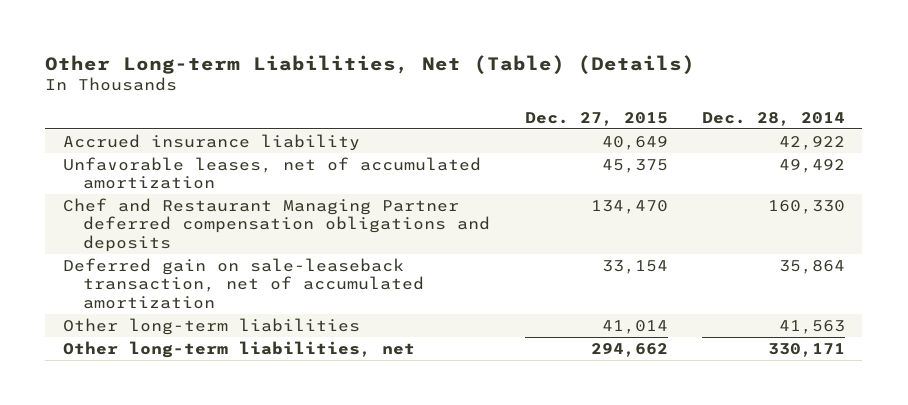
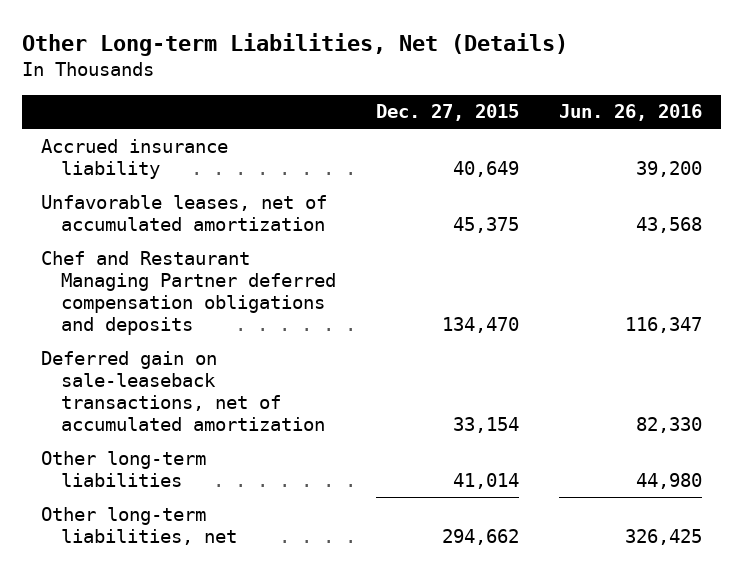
[45,54,696,74] Other Long-term Liabilities, Net (Table) (Details) -> [21,32,568,56] Other Long-term Liabilities, Net (Details)
[702,111,846,126] Dec. 28, 2014 -> none
none -> [558,104,702,122] Jun. 26, 2016
[62,257,425,309] Deferred gain on sale-leaseback transaction, net of accumulated amortization -> [41,350,325,431] Deferred gain on sale-leaseback transactions, net of accumulated amortization

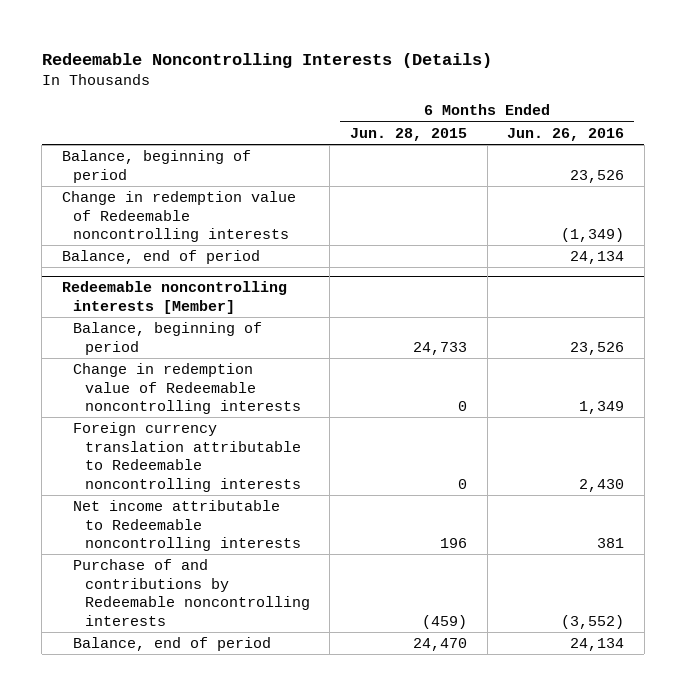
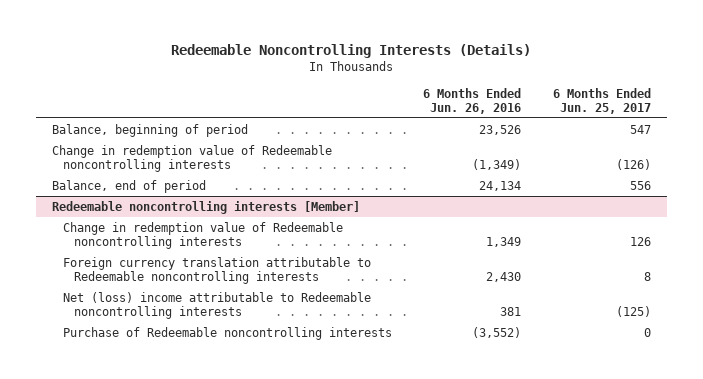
[350,127,468,141] Jun. 28, 2015 -> none
none -> [552,87,651,114] 6 Months Ended Jun. 25, 2017
[73,322,263,355] Balance, beginning of period -> none
[73,637,272,652] Balance, end of period -> none
[73,500,301,552] Net income attributable to Redeemable noncontrolling interests -> [62,291,371,319] Net (loss) income attributable to Redeemable noncontrolling interests
[73,559,310,626] Purchase of and contributions by Redeemable noncontrolling interests -> [62,326,392,340] Purchase of Redeemable noncontrolling interests

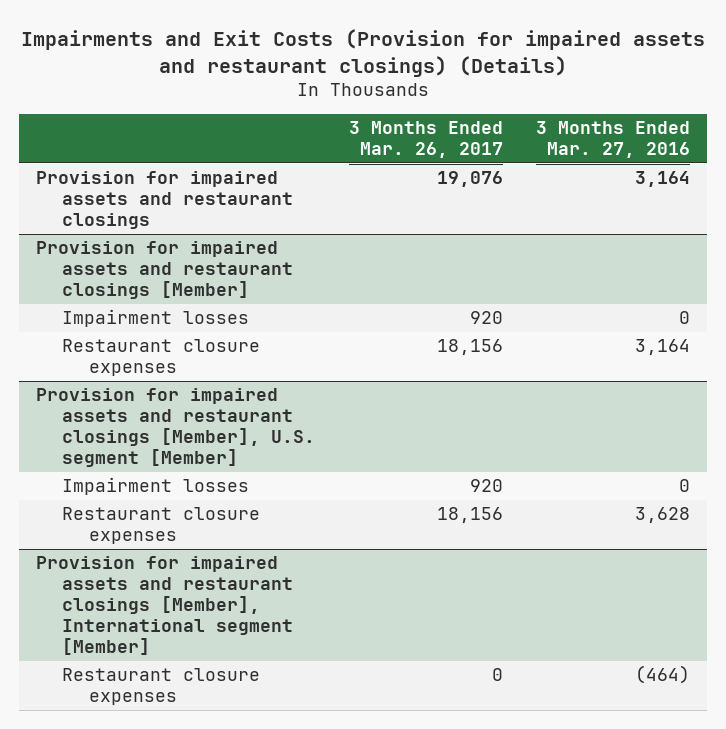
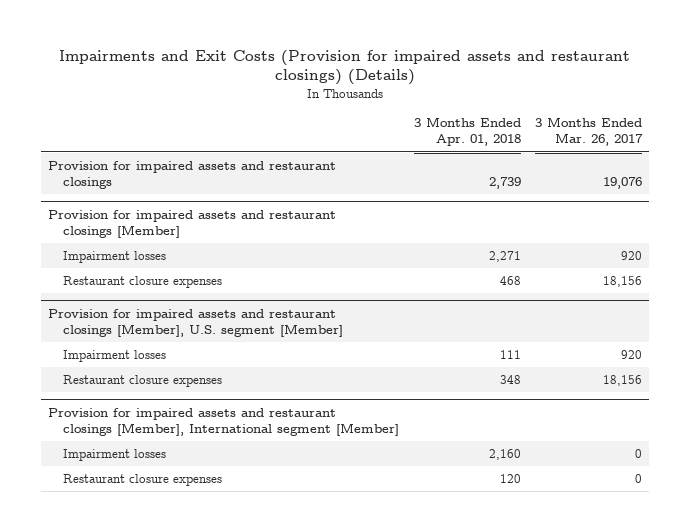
[536,121,691,158] 3 Months Ended Mar. 27, 2016 -> none
none -> [413,117,521,147] 3 Months Ended Apr. 01, 2018
none -> [63,449,167,462] Impairment losses

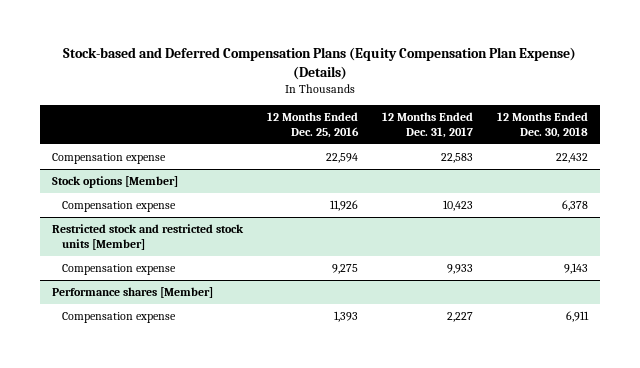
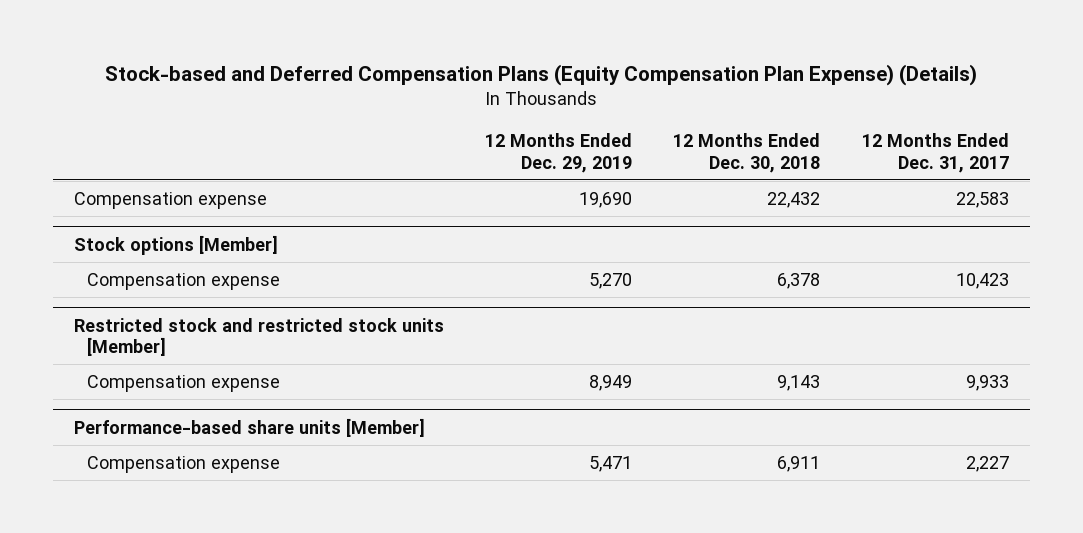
[267,111,360,138] 12 Months Ended Dec. 25, 2016 -> none
none -> [485,132,633,173] 12 Months Ended Dec. 29, 2019
[51,286,213,298] Performance shares [Member] -> [73,417,425,437] Performance-based share units [Member]

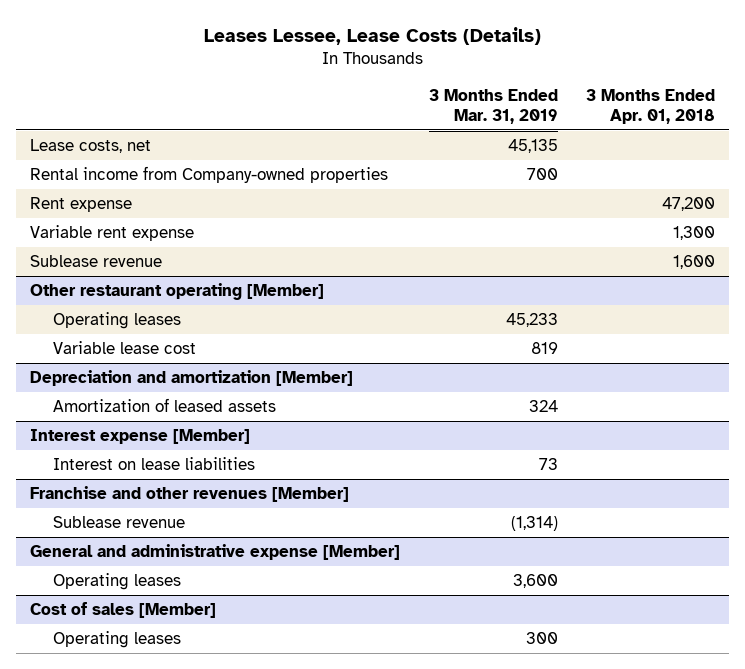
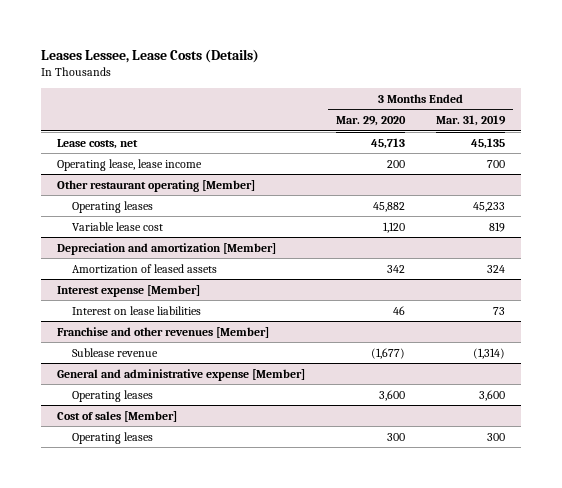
[585,88,715,124] 3 Months Ended Apr. 01, 2018 -> none
none -> [336,116,407,127] Mar. 29, 2020
[30,166,389,184] Rental income from Company-owned properties -> none
[30,197,133,213] Rent expense -> none
[30,225,195,242] Variable rent expense -> none
[30,255,163,268] Sublease revenue -> none
none -> [56,158,202,171] Operating lease, lease income

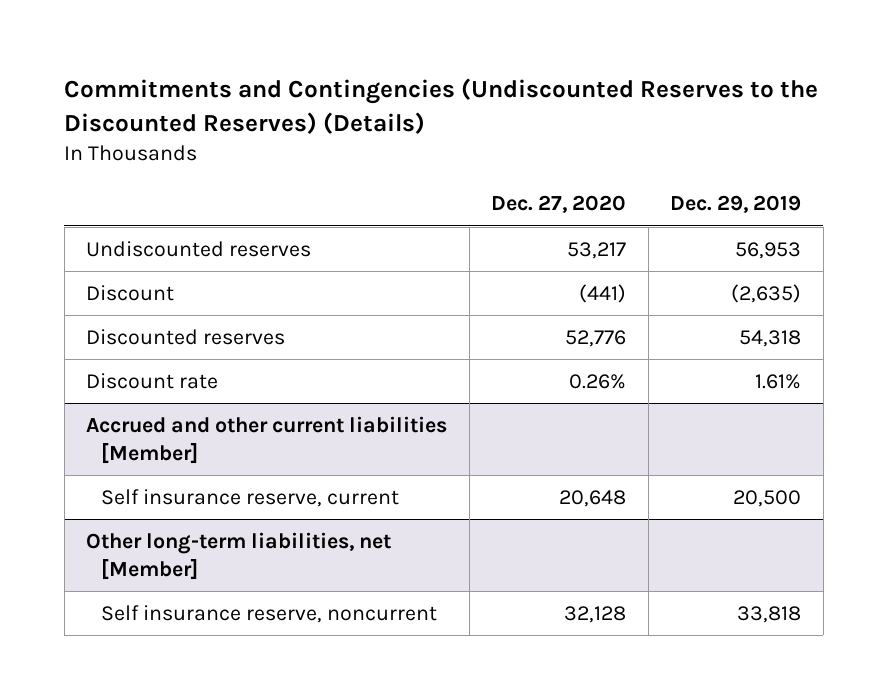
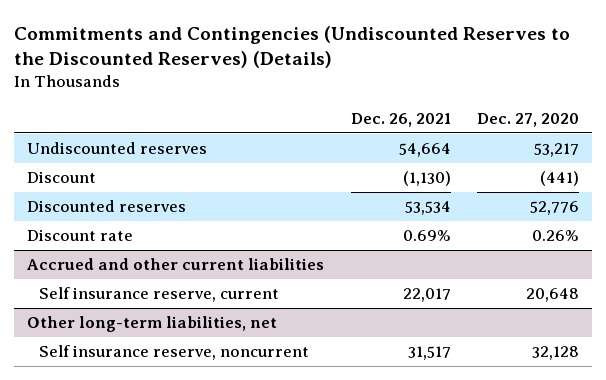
[670,195,802,214] Dec. 29, 2019 -> none
none -> [350,112,451,127] Dec. 26, 2021
[86,415,448,464] Accrued and other current liabilities [Member] -> [27,258,325,271] Accrued and other current liabilities
[86,531,392,580] Other long-term liabilities, net [Member] -> [27,316,278,333] Other long-term liabilities, net

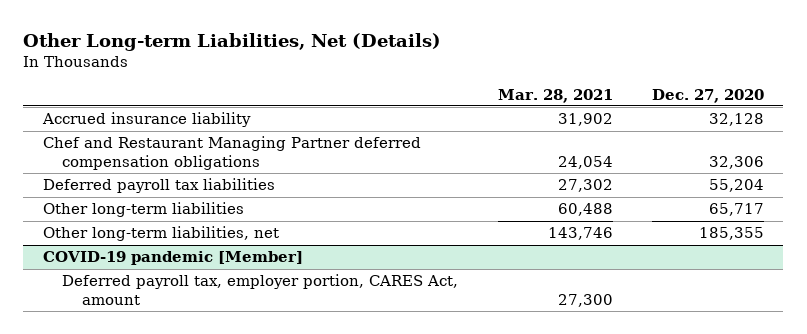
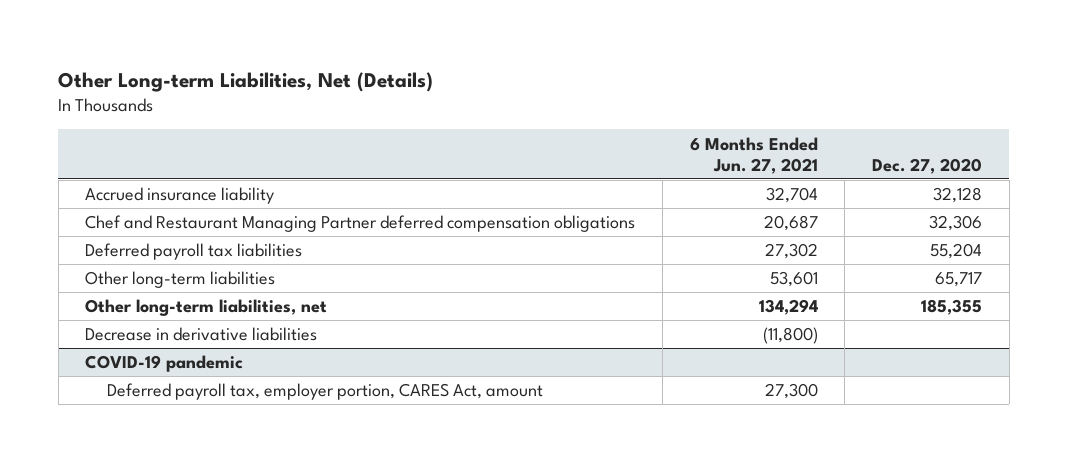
[497,88,613,103] Mar. 28, 2021 -> none
none -> [689,136,818,174] 6 Months Ended Jun. 27, 2021
none -> [85,327,318,342] Decrease in derivative liabilities
[43,251,304,266] COVID-19 pandemic [Member] -> [85,355,244,373] COVID-19 pandemic

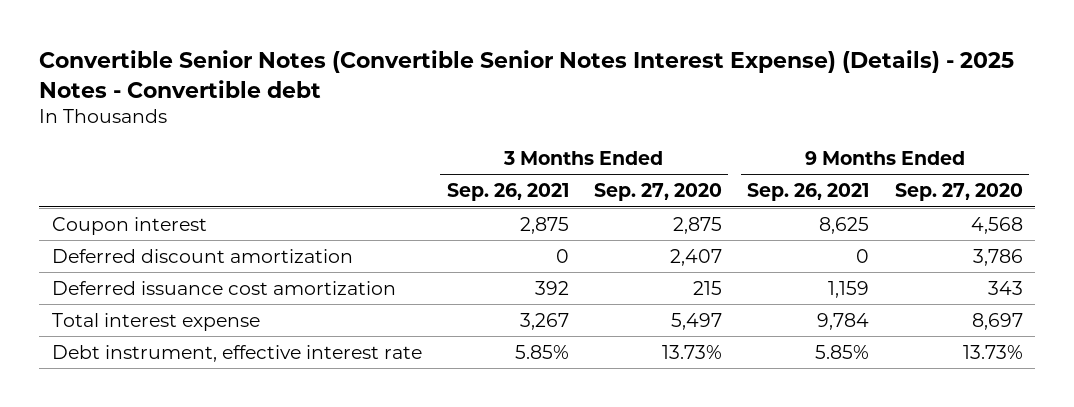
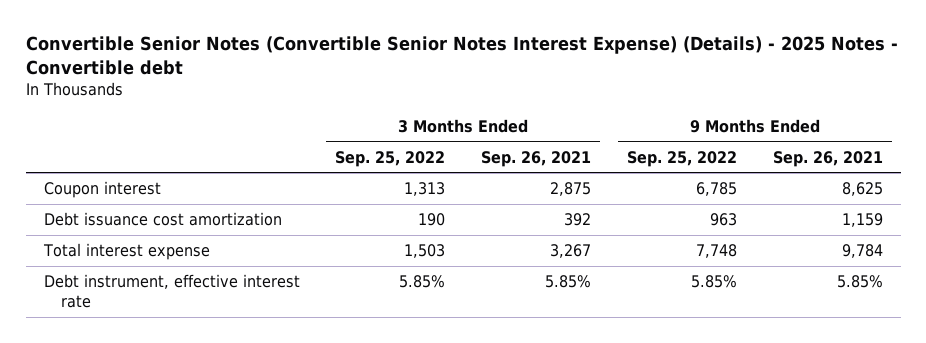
[594,183,723,202] Sep. 27, 2020 -> none
[894,183,1023,202] Sep. 27, 2020 -> none
none -> [335,150,446,167] Sep. 25, 2022
none -> [627,150,738,167] Sep. 25, 2022
[51,248,353,263] Deferred discount amortization -> none
[51,280,396,295] Deferred issuance cost amortization -> [43,212,282,227] Debt issuance cost amortization

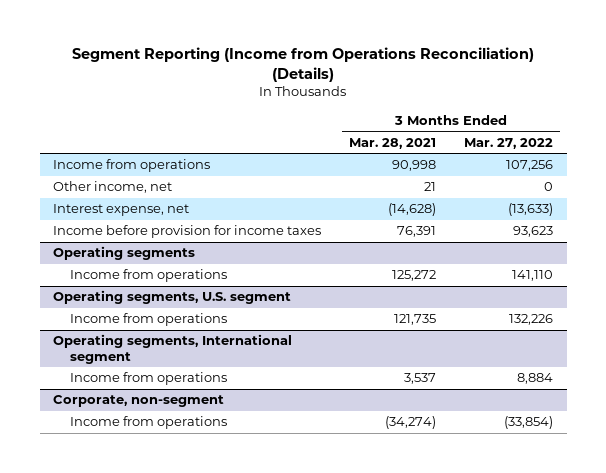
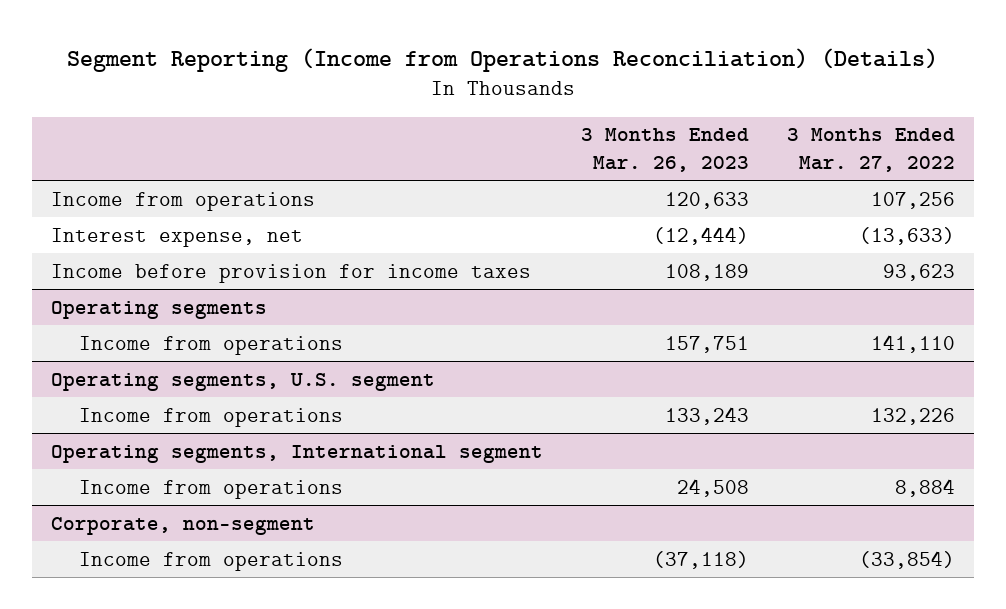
[349,137,437,149] Mar. 28, 2021 -> none
none -> [580,128,749,172] 3 Months Ended Mar. 26, 2023
[53,181,173,194] Other income, net -> none

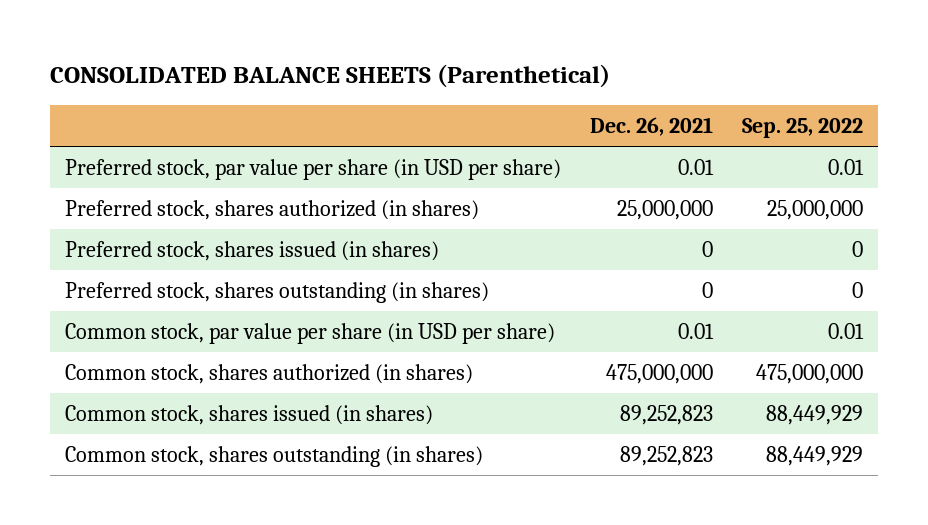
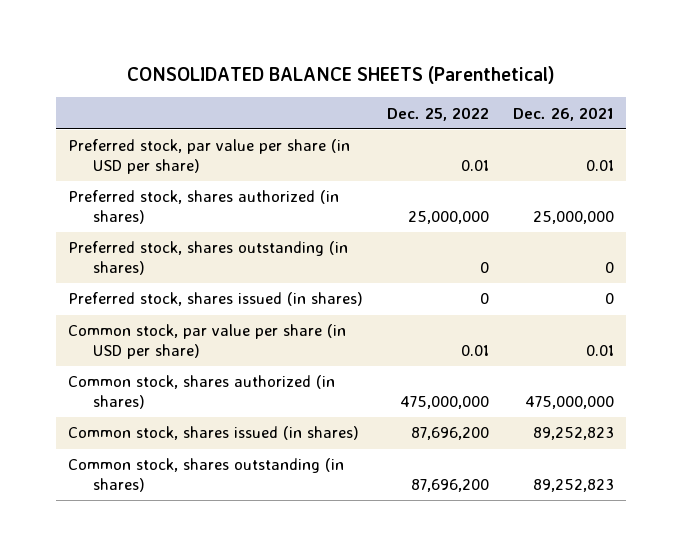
[742,117,864,138] Sep. 25, 2022 -> none
none -> [386,106,489,121] Dec. 25, 2022
[64,241,439,262] Preferred stock, shares issued (in shares) -> [67,292,363,307] Preferred stock, shares issued (in shares)

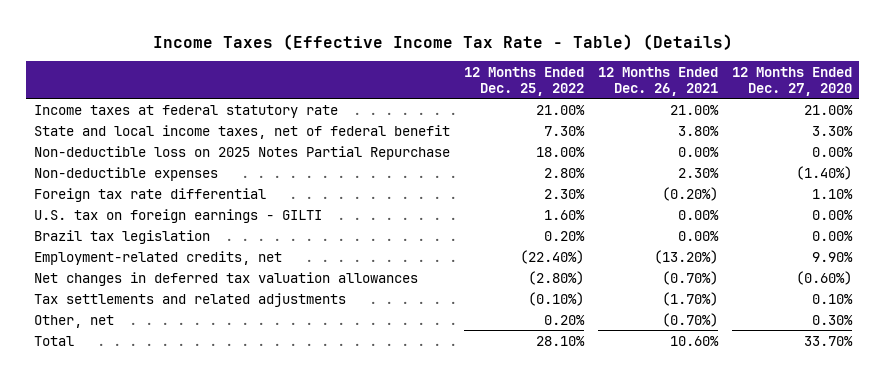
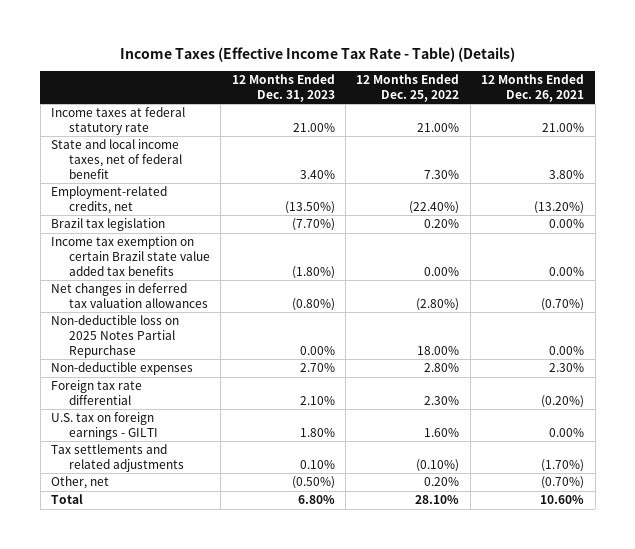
[732,66,853,96] 12 Months Ended Dec. 27, 2020 -> none
none -> [231,74,335,102] 12 Months Ended Dec. 31, 2023
[33,250,282,265] Employment-related credits, net -> [51,186,168,214] Employment-related credits, net
[33,229,210,244] Brazil tax legislation -> [51,218,166,232] Brazil tax legislation
none -> [51,236,210,276] Income tax exemption on certain Brazil state value added tax benefits
[33,271,418,286] Net changes in deferred tax valuation allowances -> [51,283,208,308] Net changes in deferred tax valuation allowances

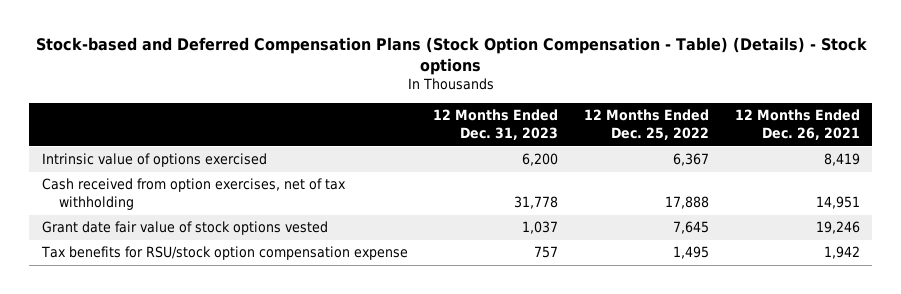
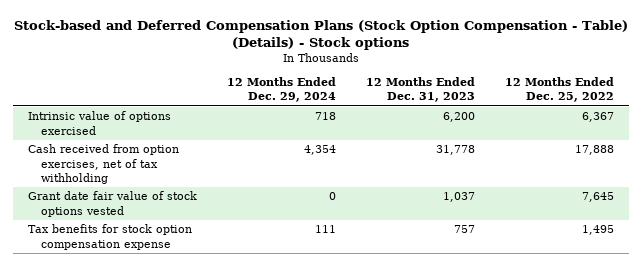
[734,109,860,141] 12 Months Ended Dec. 26, 2021 -> none
none -> [226,77,336,103] 12 Months Ended Dec. 29, 2024
[40,246,408,261] Tax benefits for RSU/stock option compensation expense -> [27,224,192,250] Tax benefits for stock option compensation expense

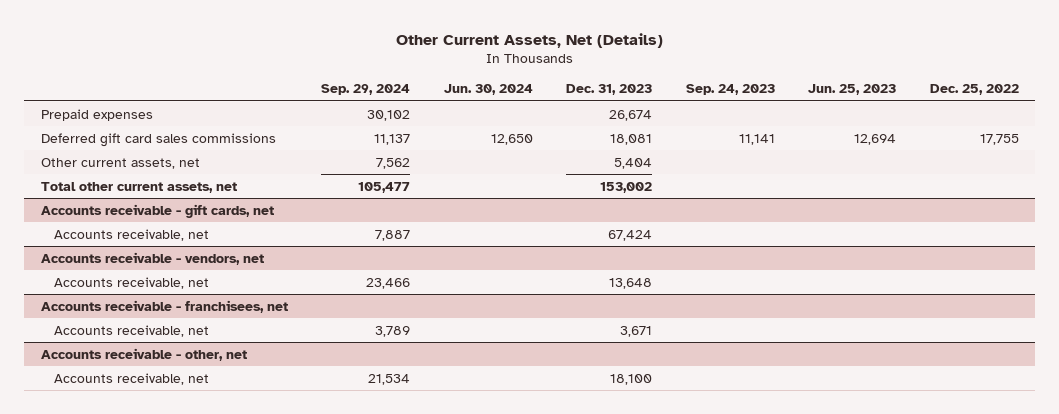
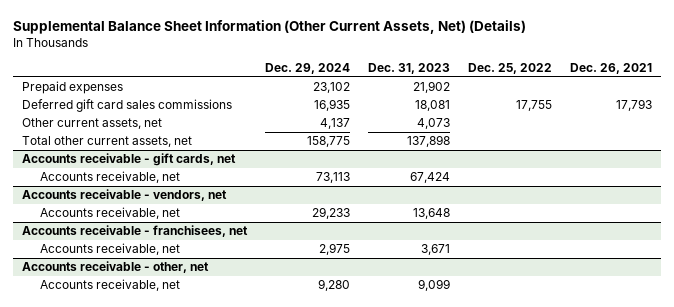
[395,32,663,48] Other Current Assets, Net (Details) -> [13,20,527,35] Supplemental Balance Sheet Information (Other Current Assets, Net) (Details)
[321,84,411,96] Sep. 29, 2024 -> none
[443,84,533,96] Jun. 30, 2024 -> none
[685,84,775,96] Sep. 24, 2023 -> none
[808,84,897,96] Jun. 25, 2023 -> none
none -> [264,63,350,75] Dec. 29, 2024
none -> [569,63,652,75] Dec. 26, 2021
[609,109,653,121] 26,674 -> [412,81,450,94] 21,902
[614,157,653,169] 5,404 -> [416,118,450,130] 4,073
[600,181,653,193] 153,002 -> [406,135,450,148] 137,898
[610,373,653,385] 18,100 -> [417,279,450,292] 9,099

